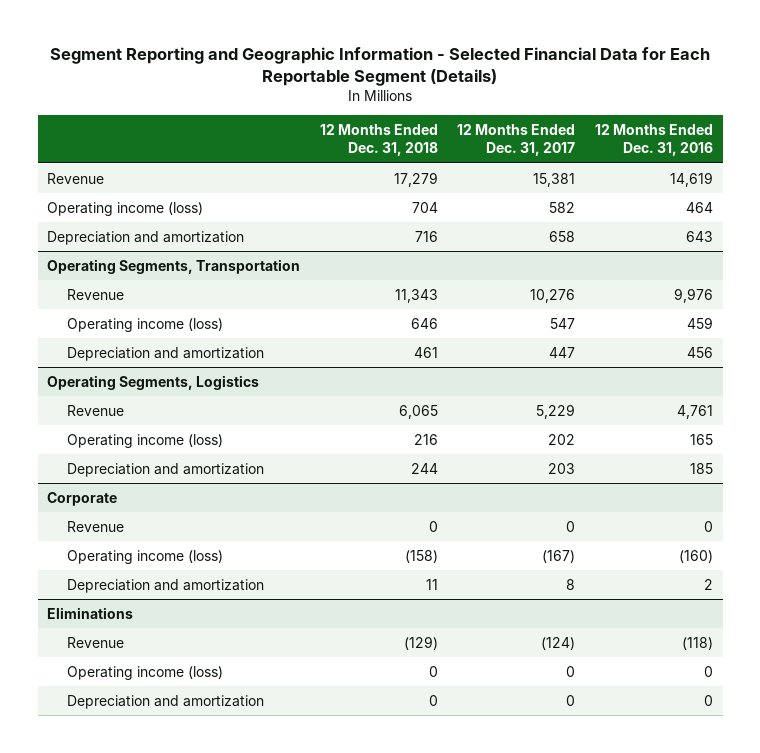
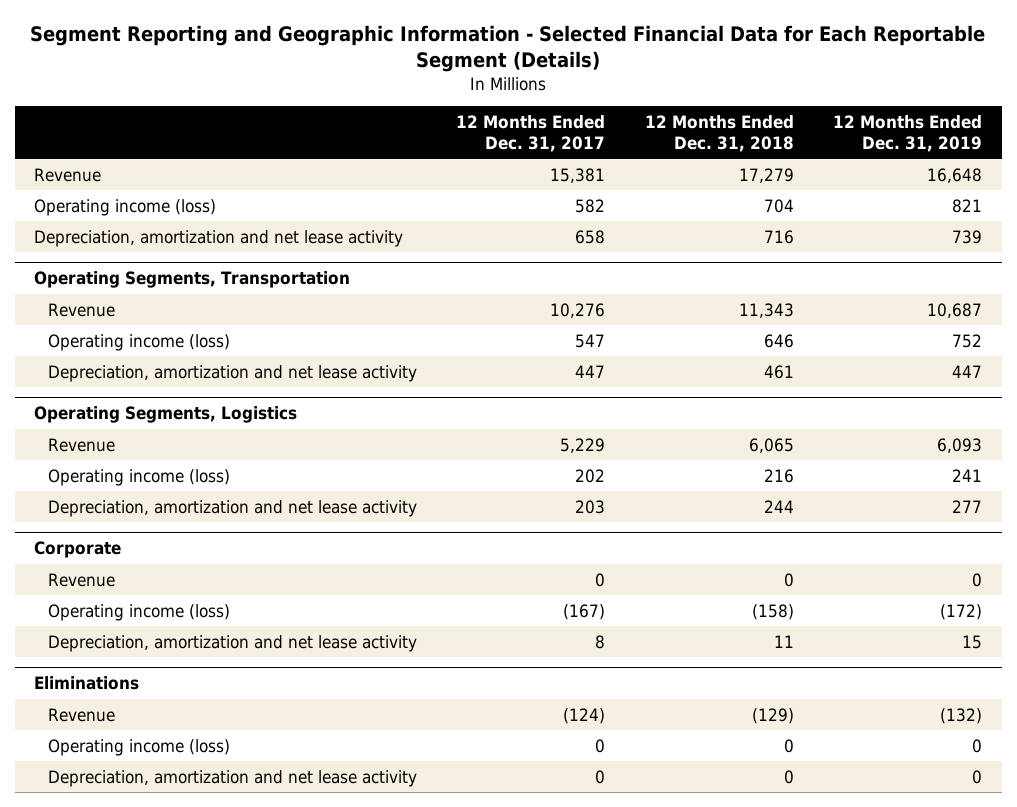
[594,124,713,157] 12 Months Ended Dec. 31, 2016 -> none
none -> [833,115,983,152] 12 Months Ended Dec. 31, 2019
[47,230,245,245] Depreciation and amortization -> [34,229,404,247] Depreciation, amortization and net lease activity
[67,346,265,361] Depreciation and amortization -> [47,364,417,382] Depreciation, amortization and net lease activity
[67,462,265,477] Depreciation and amortization -> [47,499,417,517] Depreciation, amortization and net lease activity
[67,578,265,593] Depreciation and amortization -> [47,634,417,652] Depreciation, amortization and net lease activity
[67,694,265,709] Depreciation and amortization -> [47,769,417,787] Depreciation, amortization and net lease activity

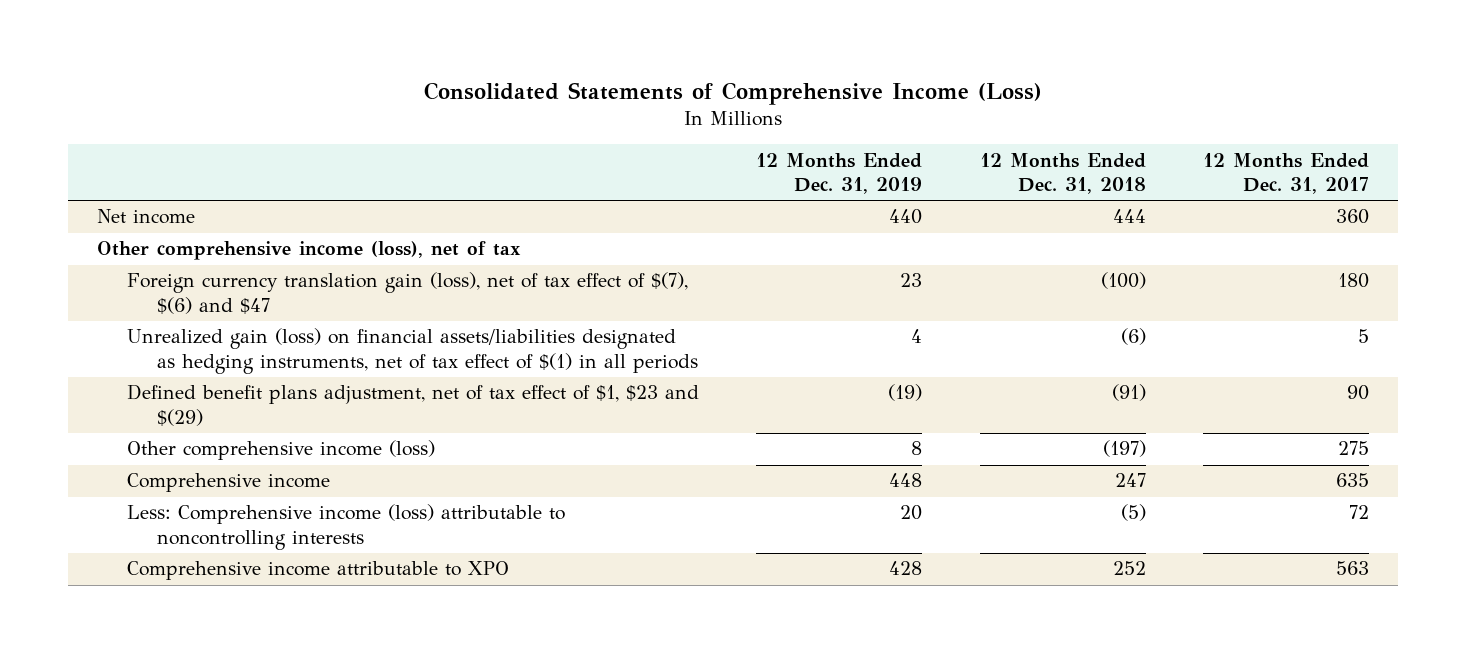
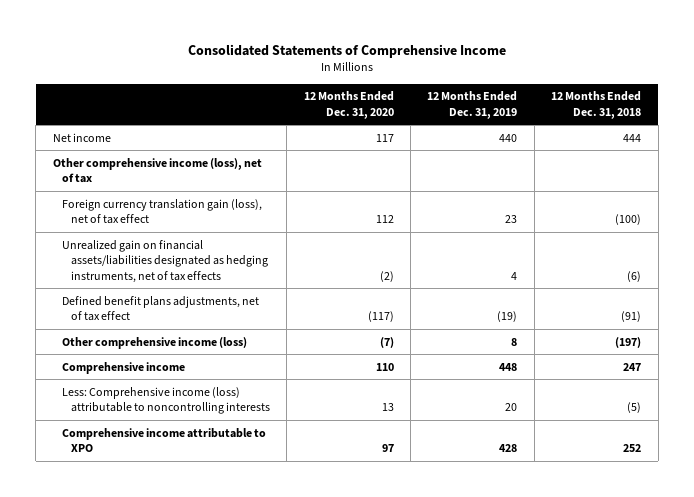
[424,81,1043,105] Consolidated Statements of Comprehensive Income (Loss) -> [187,43,506,58] Consolidated Statements of Comprehensive Income
[1203,152,1370,195] 12 Months Ended Dec. 31, 2017 -> none
none -> [303,91,394,119] 12 Months Ended Dec. 31, 2020
[126,272,688,314] Foreign currency translation gain (loss), net of tax effect of $(7), $(6) and $47 -> [61,198,262,225] Foreign currency translation gain (loss), net of tax effect
[126,328,698,374] Unrealized gain (loss) on financial assets/liabilities designated as hedging instruments, net of tax effect of $(1) in all periods -> [61,239,269,283] Unrealized gain on financial assets/liabilities designated as hedging instruments, net of tax effects
[126,384,699,426] Defined benefit plans adjustment, net of tax effect of $1, $23 and $(29) -> [61,295,259,322] Defined benefit plans adjustments, net of tax effect

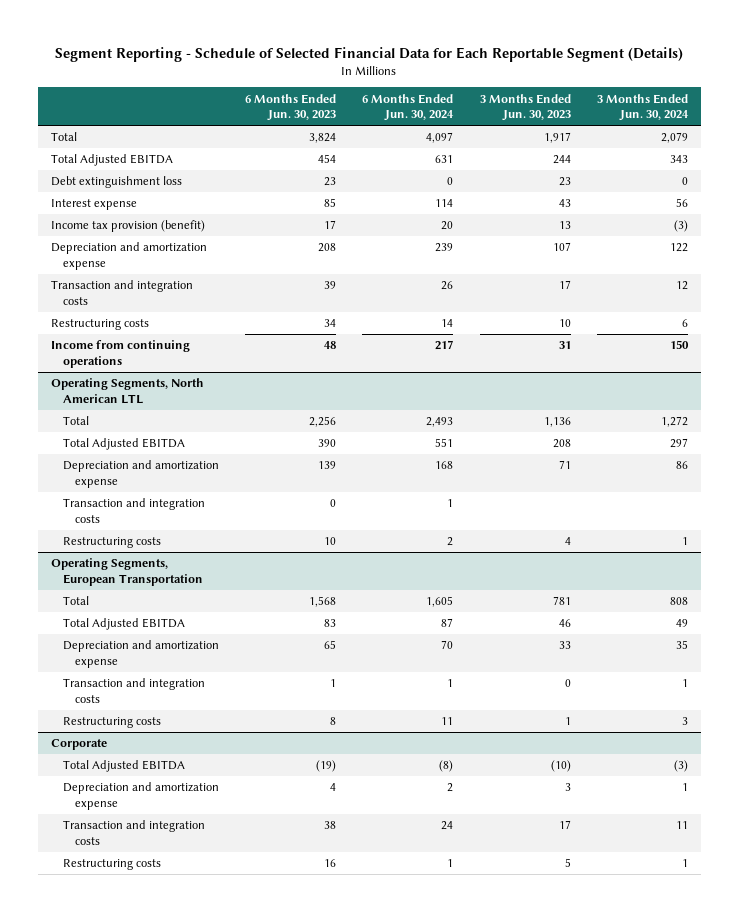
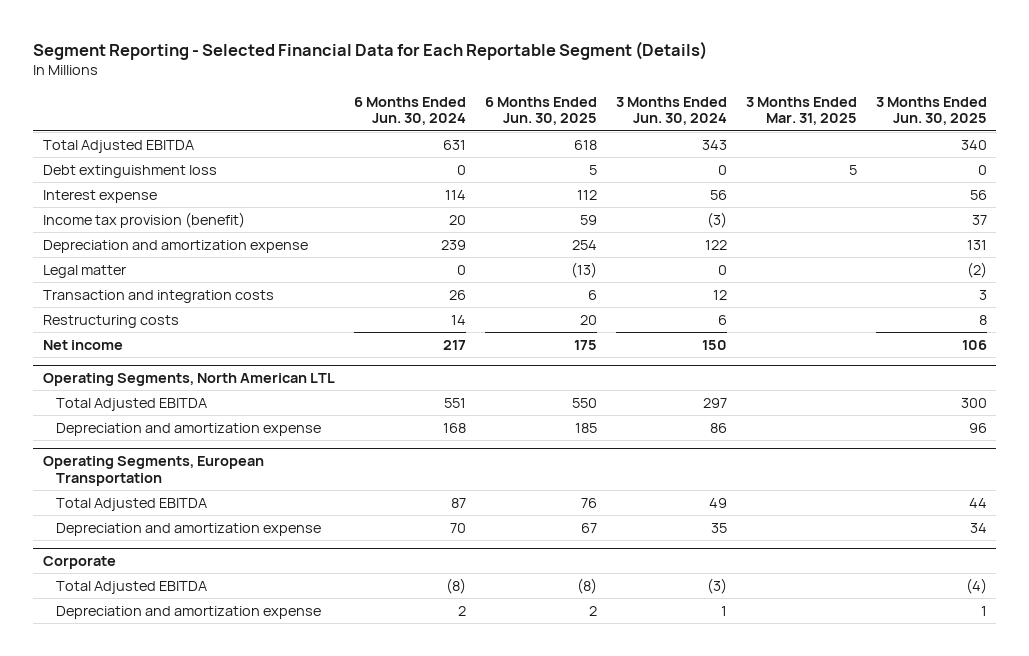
[55,46,684,62] Segment Reporting - Schedule of Selected Financial Data for Each Reportable Segment (Details) -> [33,40,708,60] Segment Reporting - Selected Financial Data for Each Reportable Segment (Details)
[245,93,337,122] 6 Months Ended Jun. 30, 2023 -> none
[479,93,571,122] 3 Months Ended Jun. 30, 2023 -> none
none -> [484,96,597,126] 6 Months Ended Jun. 30, 2025
none -> [745,96,857,126] 3 Months Ended Mar. 31, 2025
none -> [875,96,987,126] 3 Months Ended Jun. 30, 2025
[51,132,78,142] Total -> none
none -> [42,264,126,278] Legal matter
[51,340,191,368] Income from continuing operations -> [42,339,123,350] Net income
[62,416,89,426] Total -> none
[62,498,205,523] Transaction and integration costs -> none
[62,537,161,549] Restructuring costs -> none
[62,596,89,606] Total -> none
[62,678,205,703] Transaction and integration costs -> none
[62,717,161,729] Restructuring costs -> none
[62,820,205,845] Transaction and integration costs -> none
[62,859,161,871] Restructuring costs -> none

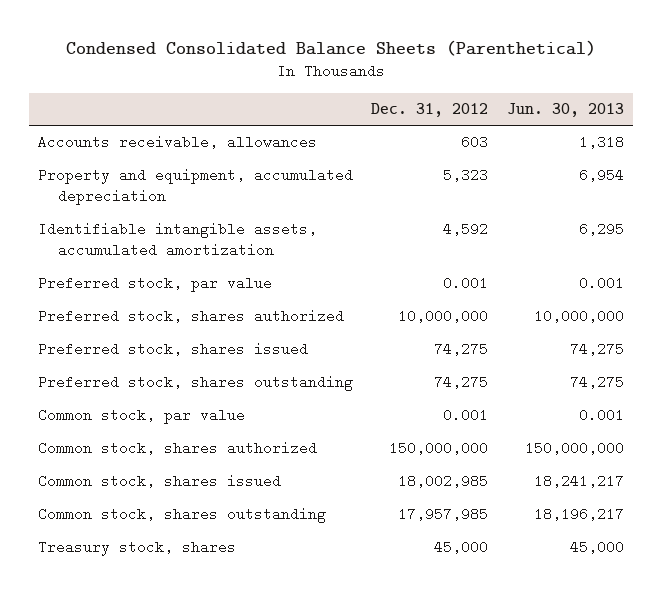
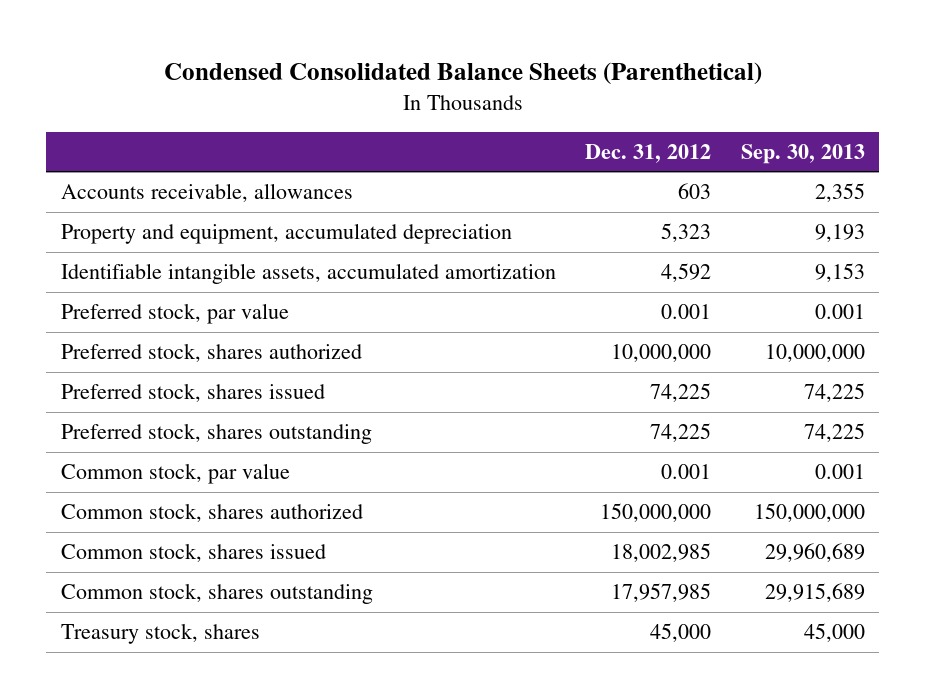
[506,103,624,118] Jun. 30, 2013 -> none
none -> [740,143,865,164] Sep. 30, 2013
[434,342,489,357] 74,275 -> [650,383,712,403] 74,225
[434,375,489,390] 74,275 -> [650,423,712,443] 74,225

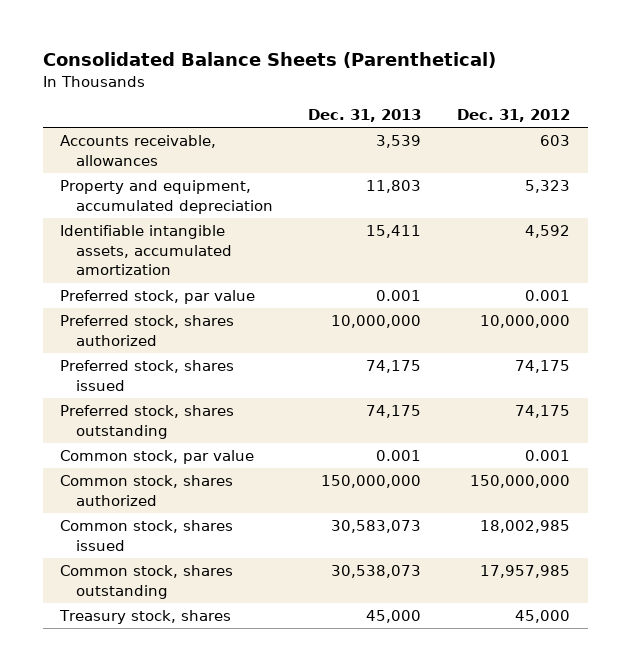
[163,62,762,86] Condensed Consolidated Balance Sheets (Parenthetical) -> [42,52,496,69] Consolidated Balance Sheets (Parenthetical)
[740,143,865,164] Sep. 30, 2013 -> none
none -> [308,108,422,122] Dec. 31, 2013
[650,383,712,403] 74,225 -> [514,360,570,374] 74,175
[650,423,712,443] 74,225 -> [514,405,570,419] 74,175

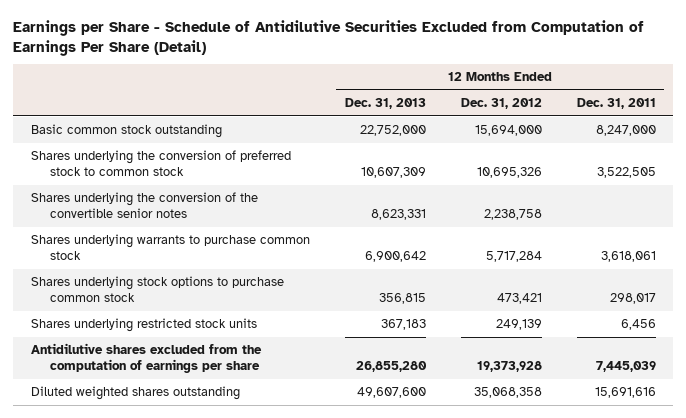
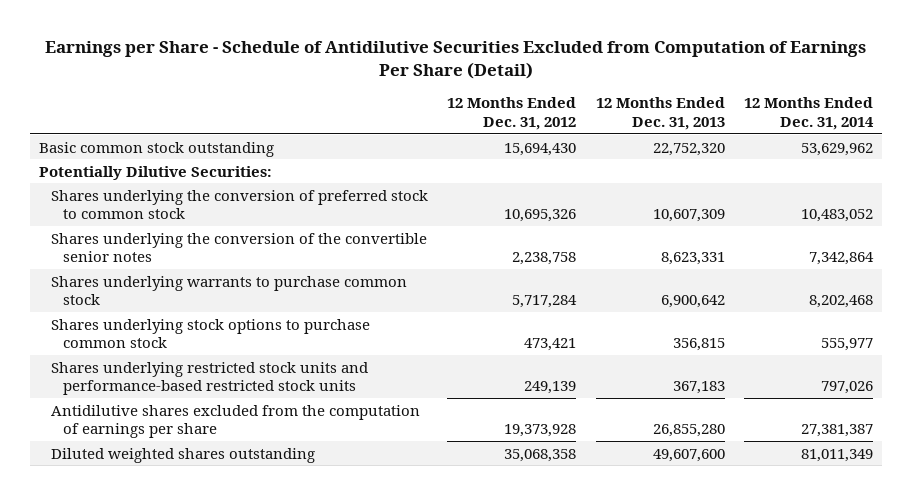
[576,98,656,110] Dec. 31, 2011 -> none
none -> [743,97,874,130] 12 Months Ended Dec. 31, 2014
[359,125,426,137] 22,752,000 -> [652,142,725,156] 22,752,320
[474,125,542,137] 15,694,000 -> [504,142,577,156] 15,694,430
none -> [39,165,273,180] Potentially Dilutive Securities:
[30,318,257,333] Shares underlying restricted stock units -> [50,361,368,396] Shares underlying restricted stock units and performance-based restricted stock units

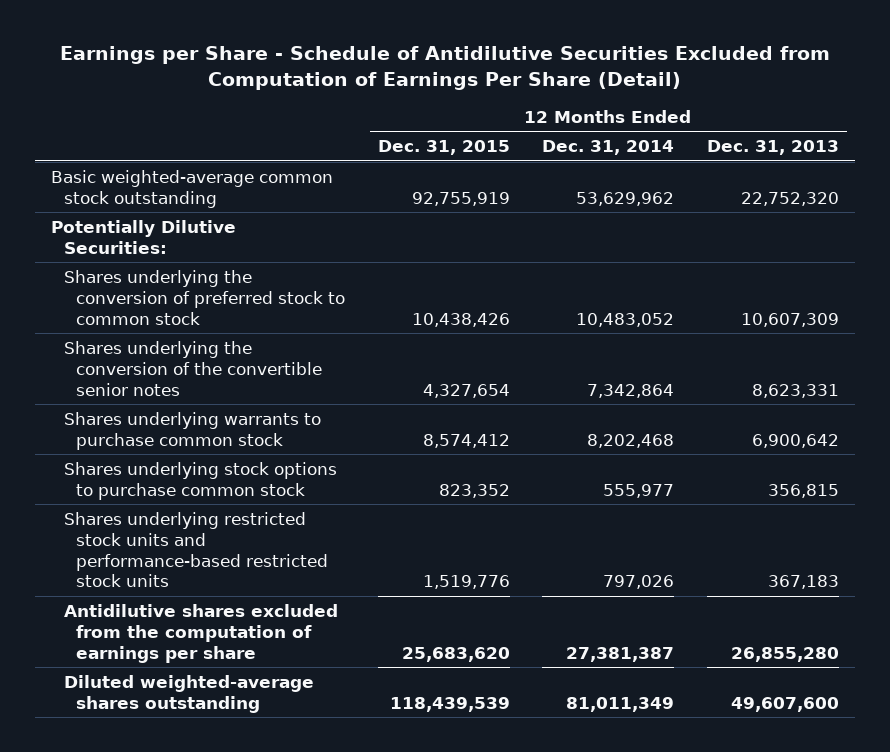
[447,97,577,130] 12 Months Ended Dec. 31, 2012 -> none
none -> [377,140,510,156] Dec. 31, 2015
[39,141,275,157] Basic common stock outstanding -> [51,169,334,208] Basic weighted-average common stock outstanding
[50,447,315,463] Diluted weighted shares outstanding -> [63,674,314,713] Diluted weighted-average shares outstanding

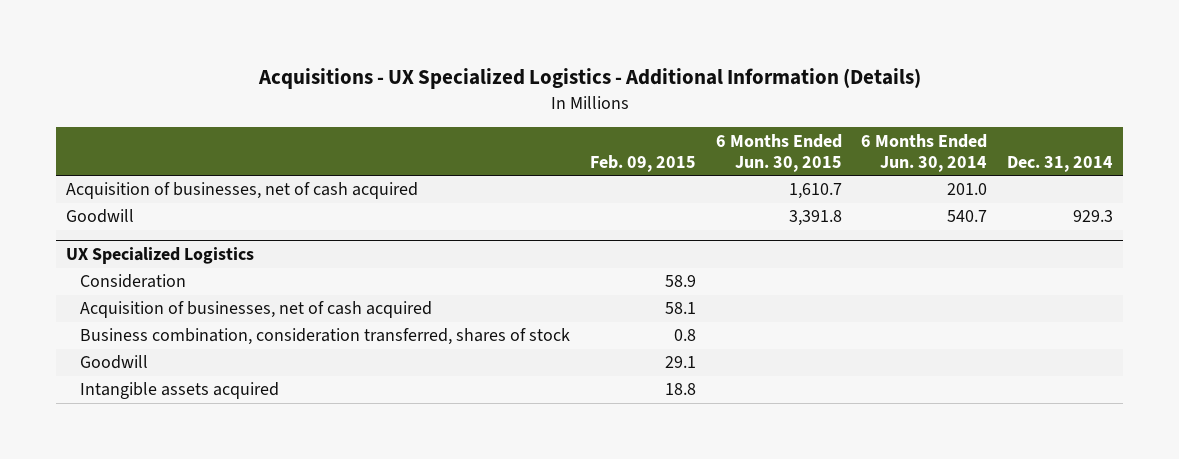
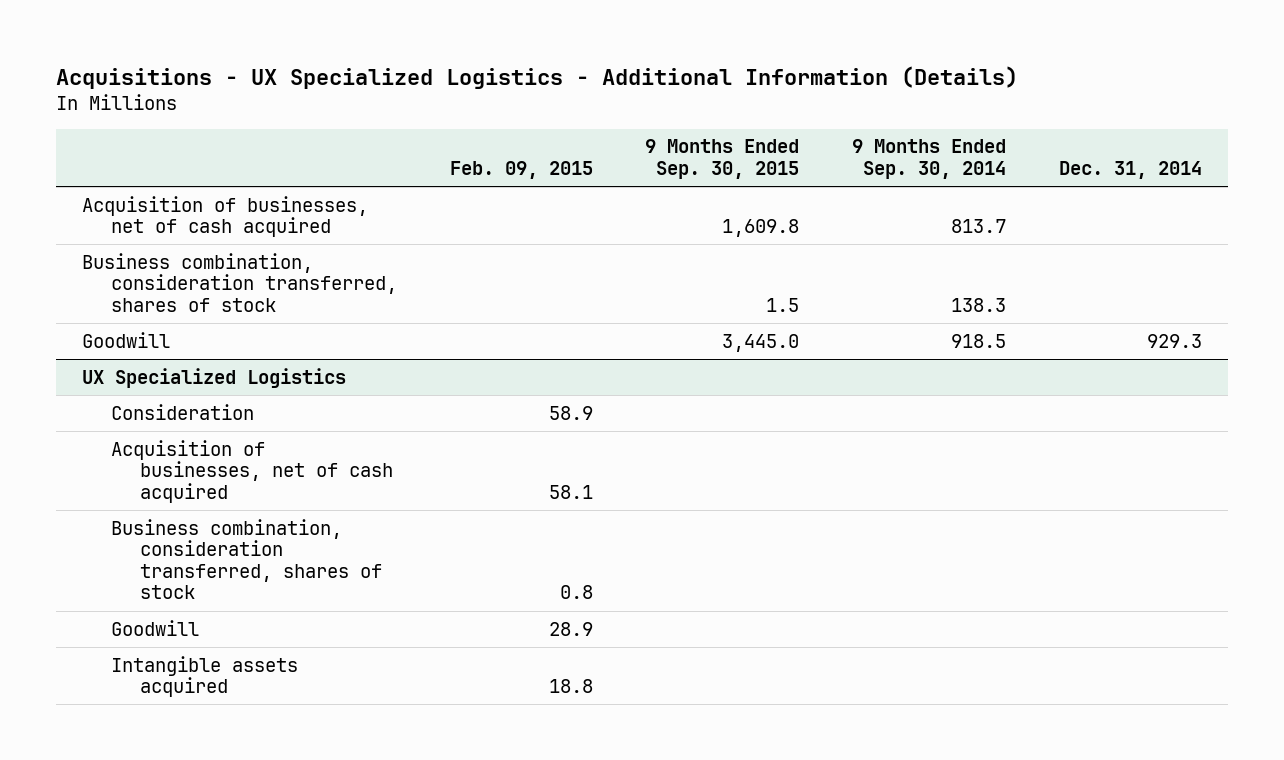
[715,133,842,172] 6 Months Ended Jun. 30, 2015 -> none
[861,133,988,172] 6 Months Ended Jun. 30, 2014 -> none
none -> [645,139,800,179] 9 Months Ended Sep. 30, 2015
none -> [852,139,1007,179] 9 Months Ended Sep. 30, 2014
none -> [82,252,397,312] Business combination, consideration transferred, shares of stock
[665,356,697,369] 29.1 -> [548,621,593,636] 28.9

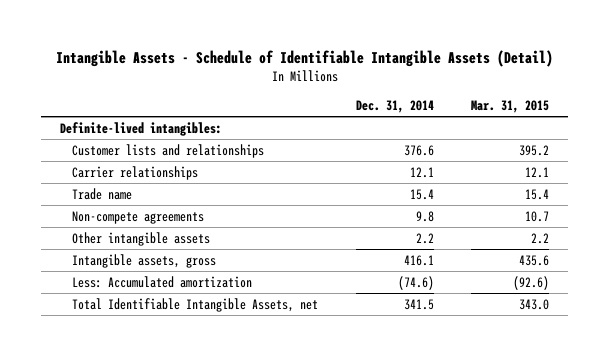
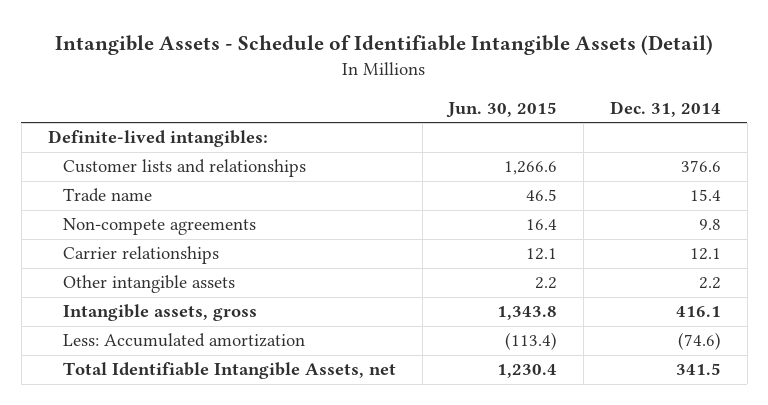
[471,100,550,114] Mar. 31, 2015 -> none
none -> [446,101,558,118] Jun. 30, 2015
[72,165,199,180] Carrier relationships -> [62,246,219,265] Carrier relationships

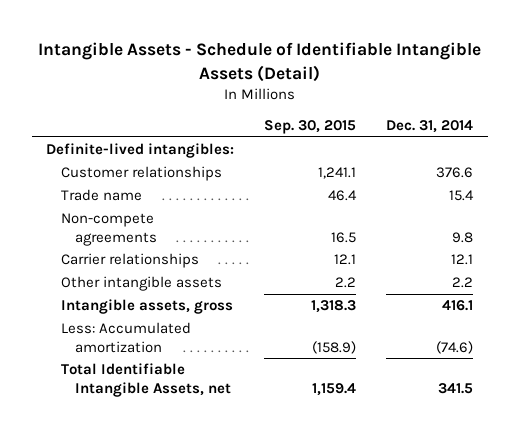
[446,101,558,118] Jun. 30, 2015 -> none
none -> [264,120,357,135] Sep. 30, 2015
[62,159,306,178] Customer lists and relationships -> [60,166,222,182] Customer relationships

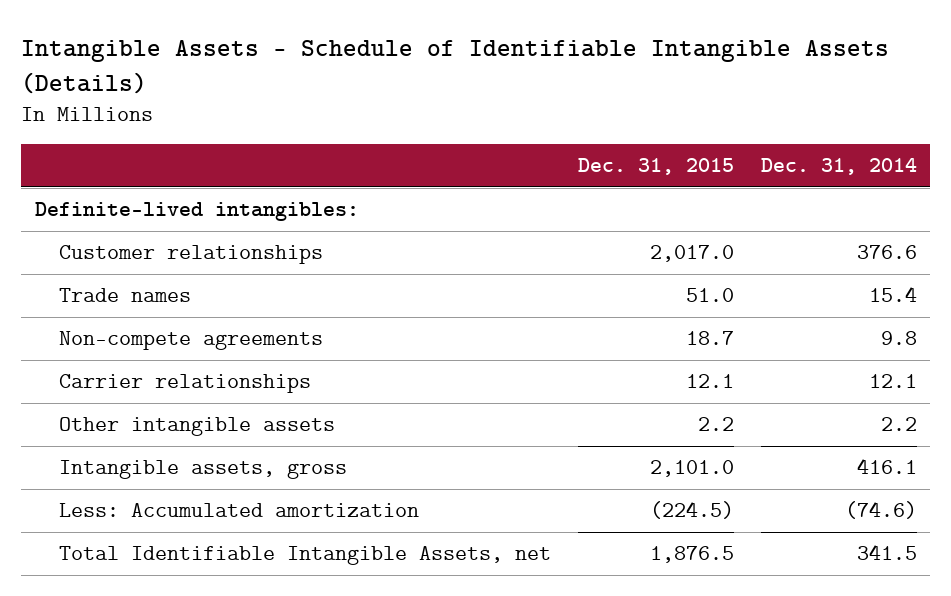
[37,42,481,82] Intangible Assets - Schedule of Identifiable Intangible Assets (Detail) -> [21,40,890,94] Intangible Assets - Schedule of Identifiable Intangible Assets (Details)
[264,120,357,135] Sep. 30, 2015 -> none
none -> [578,157,735,175] Dec. 31, 2015
[60,189,142,202] Trade name -> [59,288,192,303] Trade names

